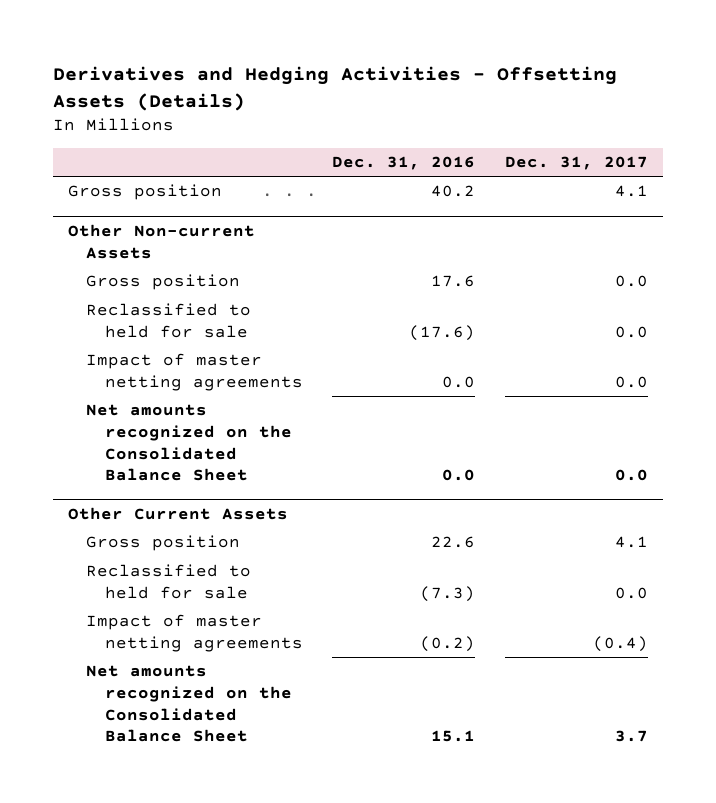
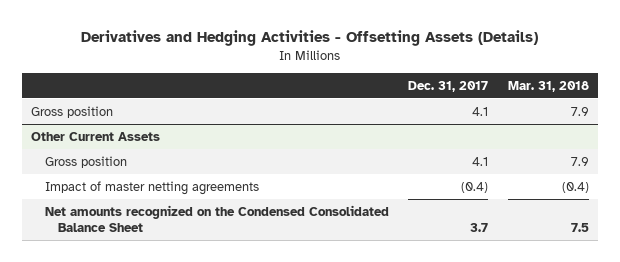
[332,156,476,171] Dec. 31, 2016 -> none
none -> [507,80,589,92] Mar. 31, 2018
[67,224,255,259] Other Non-current Assets -> none
[86,274,241,291] Gross position -> none
[86,303,252,338] Reclassified to held for sale -> none
[86,353,303,391] Impact of master netting agreements -> none
[86,404,292,482] Net amounts recognized on the Consolidated Balance Sheet -> none
[86,564,252,599] Reclassified to held for sale -> none
[86,665,292,743] Net amounts recognized on the Consolidated Balance Sheet -> [44,204,389,232] Net amounts recognized on the Condensed Consolidated Balance Sheet

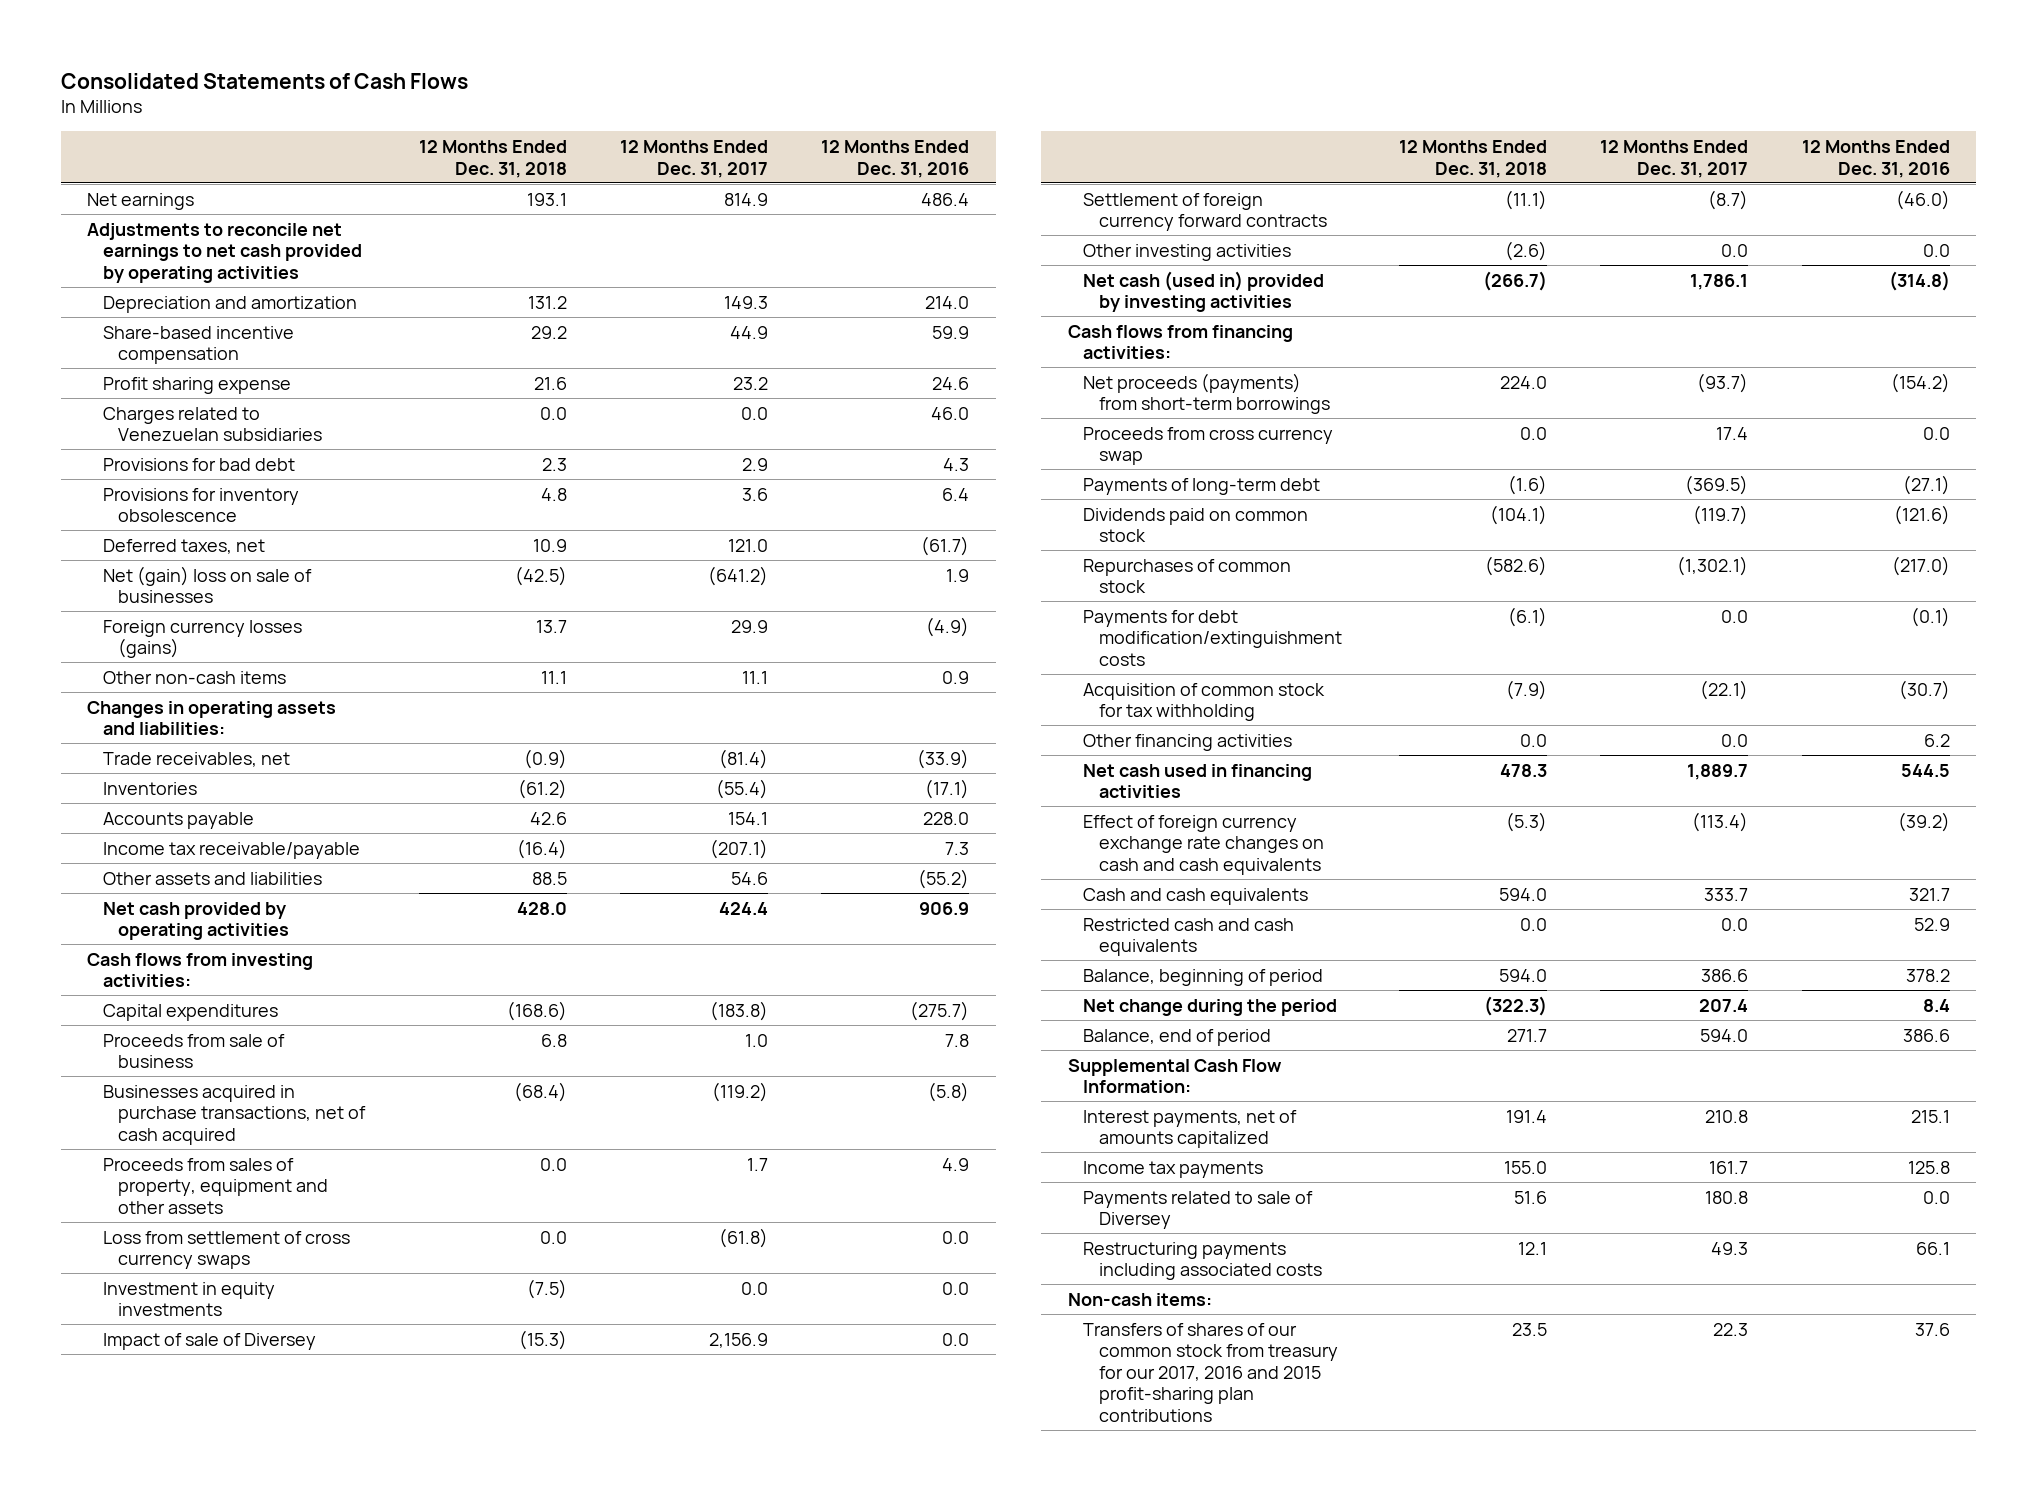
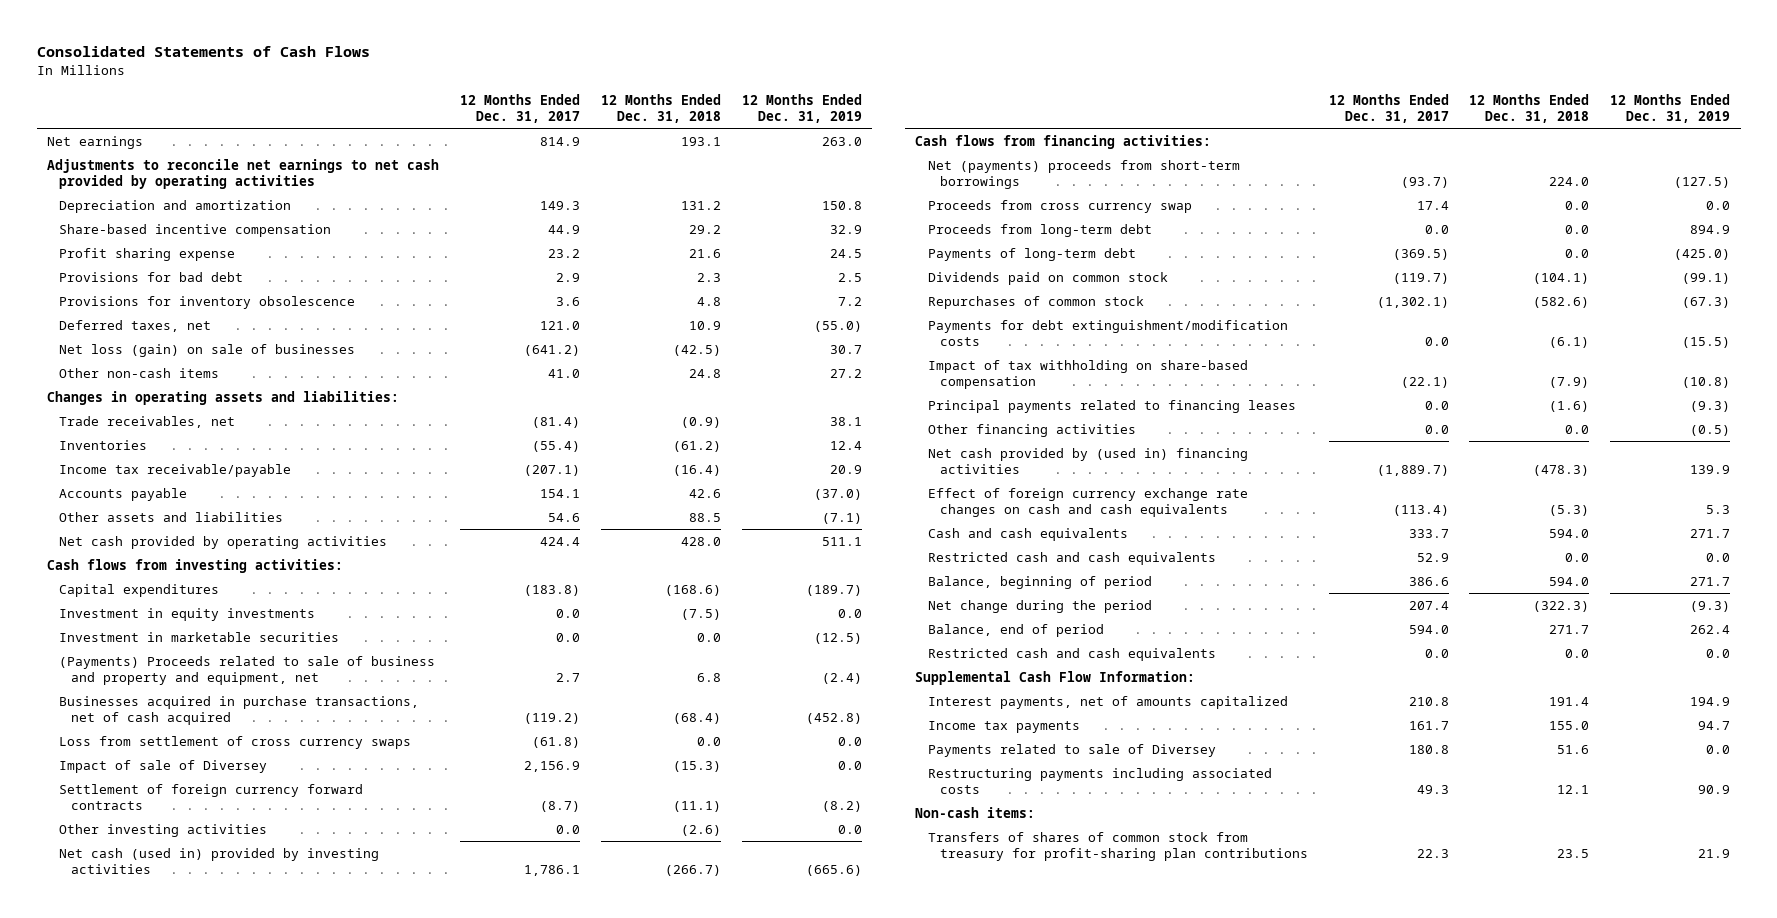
[821,140,970,178] 12 Months Ended Dec. 31, 2016 -> none
none -> [741,93,862,123] 12 Months Ended Dec. 31, 2019
[102,406,323,442] Charges related to Venezuelan subsidiaries -> none
[102,619,302,659] Foreign currency losses (gains) -> none
[102,565,312,604] Net (gain) loss on sale of businesses -> [59,343,356,357] Net loss (gain) on sale of businesses
[540,670,567,684] 11.1 -> [688,368,721,378] 24.8
[741,670,768,684] 11.1 -> [548,368,581,378] 41.0
[102,811,254,829] Accounts payable -> [59,487,188,501] Accounts payable
[102,1281,275,1317] Investment in equity investments -> [59,607,316,621] Investment in equity investments
none -> [59,631,340,642] Investment in marketable securities
[102,1033,285,1069] Proceeds from sale of business -> [59,655,436,685] (Payments) Proceeds related to sale of business and property and equipment, net
[744,1033,768,1047] 1.0 -> [556,672,581,682] 2.7
[102,1157,329,1214] Proceeds from sales of property, equipment and other assets -> none
[1083,372,1330,415] Net proceeds (payments) from short-term borrowings -> [927,159,1240,189] Net (payments) proceeds from short-term borrowings
none -> [927,223,1152,237] Proceeds from long-term debt
[1508,474,1548,495] (1.6) -> [1565,248,1590,258] 0.0
[1083,609,1342,666] Payments for debt modification/extinguishment costs -> [927,319,1288,346] Payments for debt extinguishment/modification costs
[1083,682,1326,722] Acquisition of common stock for tax withholding -> [927,359,1248,389] Impact of tax withholding on share-based compensation
none -> [927,399,1296,413] Principal payments related to financing leases
[1083,763,1313,799] Net cash used in financing activities -> [927,447,1248,474] Net cash provided by (used in) financing activities
[1500,763,1548,777] 478.3 -> [1533,464,1590,476] (478.3)
[1687,763,1749,780] 1,889.7 -> [1376,464,1449,476] (1,889.7)
none -> [927,551,1216,565] Restricted cash and cash equivalents
[1083,917,1295,957] Restricted cash and cash equivalents -> [927,647,1216,661] Restricted cash and cash equivalents
[1083,1322,1338,1422] Transfers of shares of our common stock from treasury for our 2017, 2016 and 2015 profit-sharing plan contributions -> [927,831,1308,861] Transfers of shares of common stock from treasury for profit-sharing plan contributions

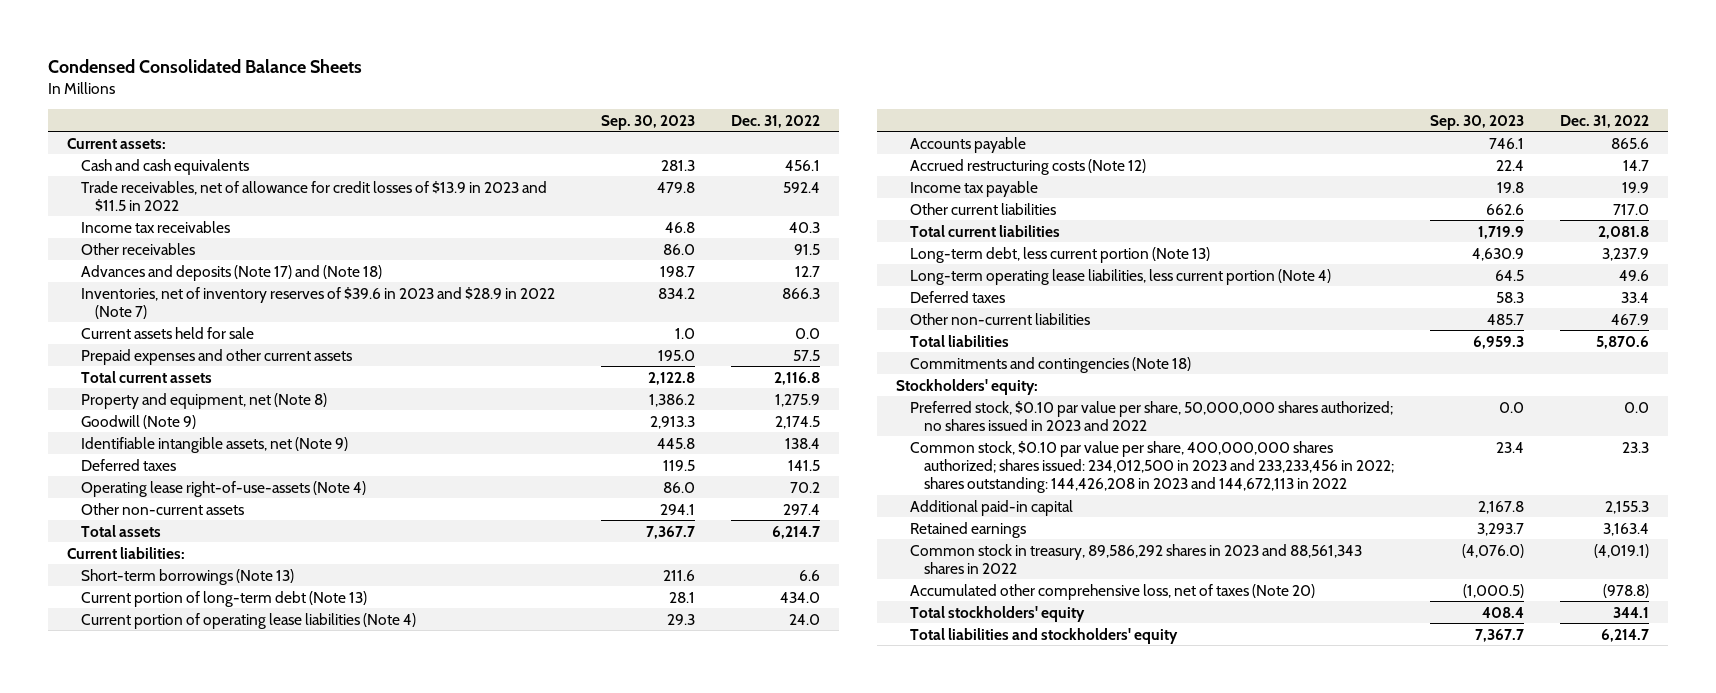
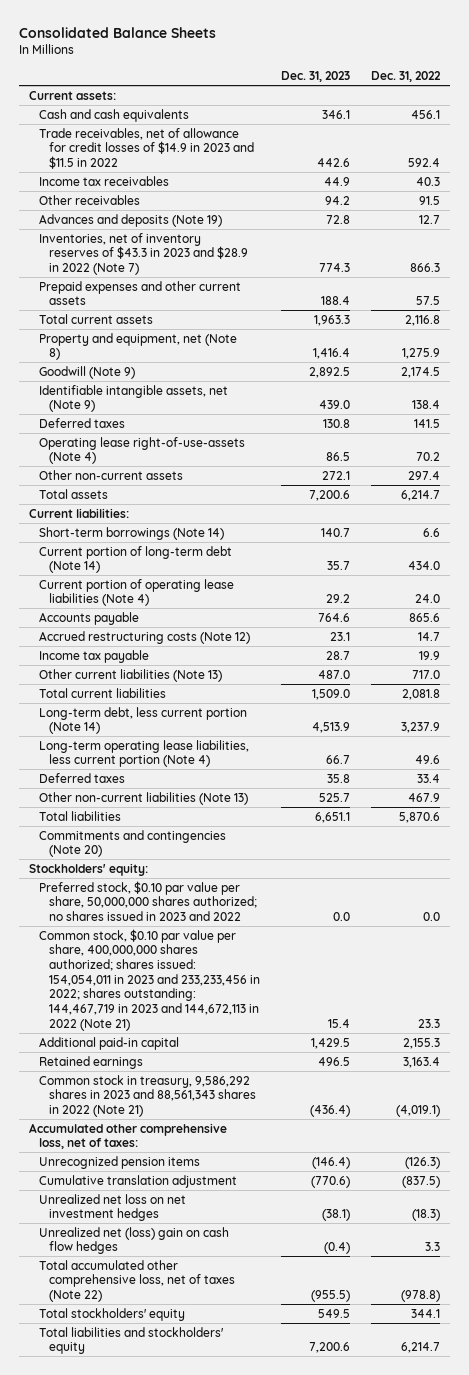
[48,58,363,73] Condensed Consolidated Balance Sheets -> [18,26,216,38] Consolidated Balance Sheets
[601,114,696,130] Sep. 30, 2023 -> none
none -> [280,71,350,83] Dec. 31, 2023
[80,180,547,212] Trade receivables, net of allowance for credit losses of $13.9 in 2023 and $11.5 in 2022 -> [38,127,254,170] Trade receivables, net of allowance for credit losses of $14.9 in 2023 and $11.5 in 2022
[80,326,254,339] Current assets held for sale -> none
[80,264,382,281] Advances and deposits (Note 17) and (Note 18) -> [38,213,222,227] Advances and deposits (Note 19)
[80,286,555,319] Inventories, net of inventory reserves of $39.6 in 2023 and $28.9 in 2022 (Note 7) -> [38,232,248,276] Inventories, net of inventory reserves of $43.3 in 2023 and $28.9 in 2022 (Note 7)
[80,568,294,585] Short-term borrowings (Note 13) -> [38,526,224,540] Short-term borrowings (Note 14)
[80,590,367,607] Current portion of long-term debt (Note 13) -> [38,545,232,574] Current portion of long-term debt (Note 14)
[909,202,1056,215] Other current liabilities -> [38,668,222,682] Other current liabilities (Note 13)
[909,246,1210,263] Long-term debt, less current portion (Note 13) -> [38,706,247,735] Long-term debt, less current portion (Note 14)
[909,312,1090,325] Other non-current liabilities -> [38,791,248,805] Other non-current liabilities (Note 13)
[909,356,1191,373] Commitments and contingencies (Note 18) -> [38,829,226,858] Commitments and contingencies (Note 20)
[909,440,1394,493] Common stock, $0.10 par value per share, 400,000,000 shares authorized; shares issued: 234,012,500 in 2023 and 233,233,456 in 2022; shares outstanding: 144,426,208 in 2023 and 144,672,113 in 2022 -> [38,928,260,1031] Common stock, $0.10 par value per share, 400,000,000 shares authorized; shares issued: 154,054,011 in 2023 and 233,233,456 in 2022; shares outstanding: 144,467,719 in 2023 and 144,672,113 in 2022 (Note 21)
[909,543,1362,574] Common stock in treasury, 89,586,292 shares in 2023 and 88,561,343 shares in 2022 -> [38,1074,256,1118] Common stock in treasury, 9,586,292 shares in 2023 and 88,561,343 shares in 2022 (Note 21)
none -> [29,1122,228,1150] Accumulated other comprehensive loss, net of taxes:
none -> [38,1155,200,1169] Unrecognized pension items
none -> [38,1174,237,1188] Cumulative translation adjustment
none -> [38,1193,186,1222] Unrealized net loss on net investment hedges
none -> [38,1226,229,1255] Unrealized net (loss) gain on cash flow hedges
[909,583,1315,600] Accumulated other comprehensive loss, net of taxes (Note 20) -> [38,1259,235,1303] Total accumulated other comprehensive loss, net of taxes (Note 22)

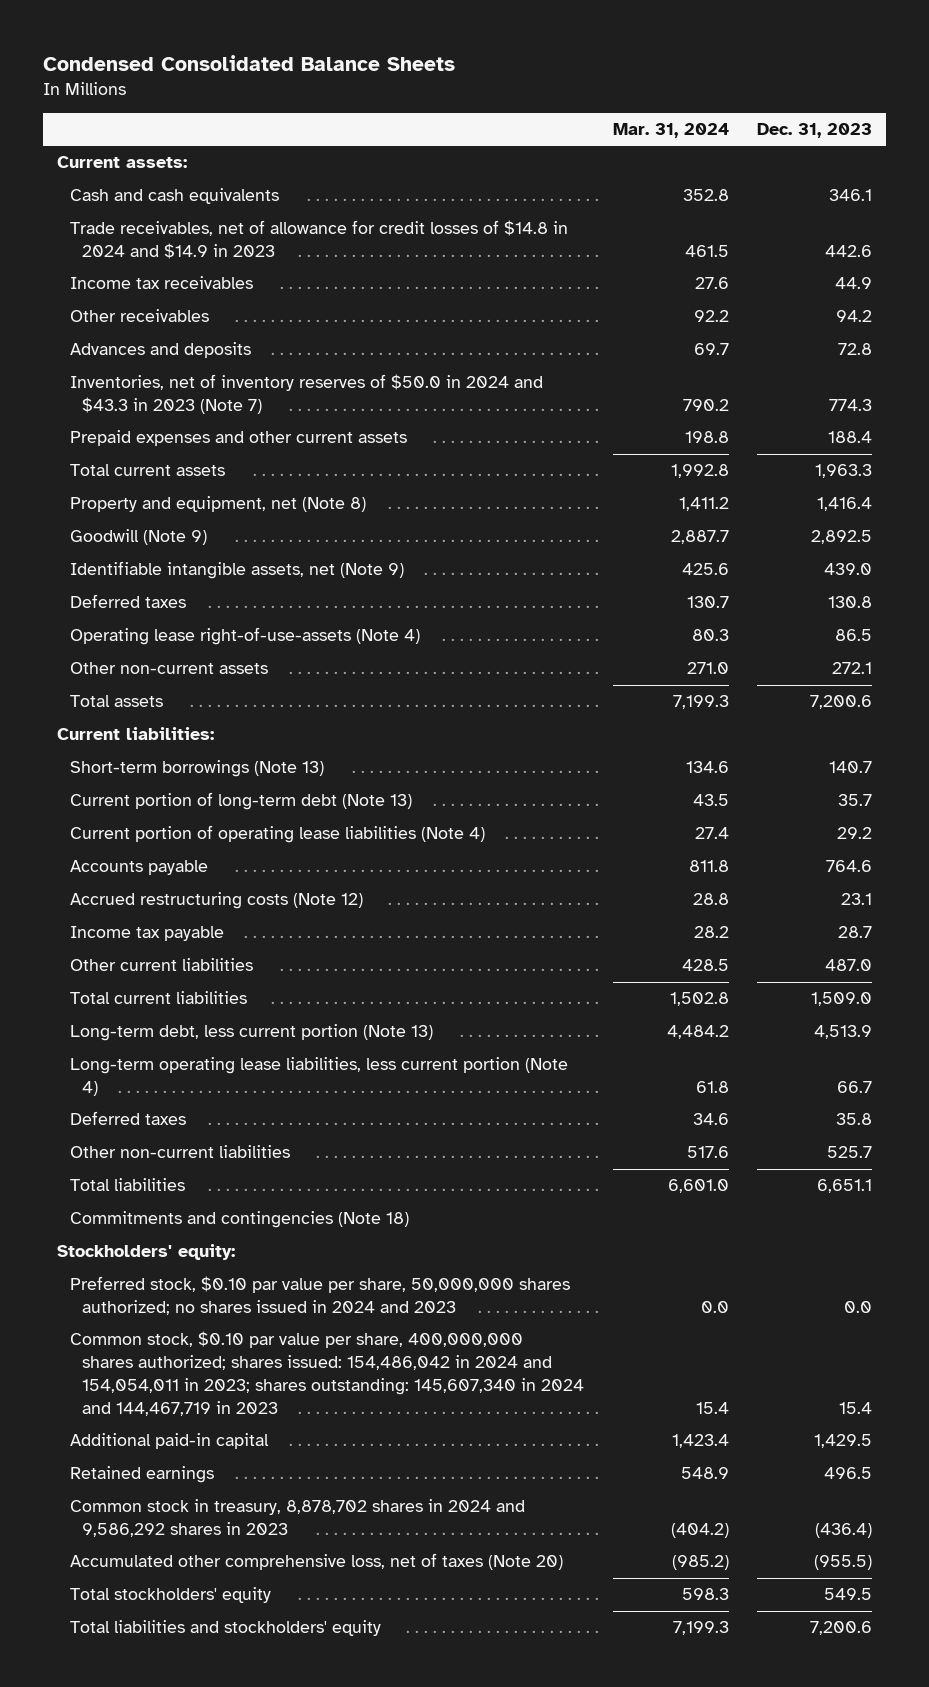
[18,26,216,38] Consolidated Balance Sheets -> [42,54,455,71] Condensed Consolidated Balance Sheets
[370,71,441,83] Dec. 31, 2022 -> none
none -> [612,122,729,138] Mar. 31, 2024
[38,127,254,170] Trade receivables, net of allowance for credit losses of $14.9 in 2023 and $11.5 in 2022 -> [69,220,568,260] Trade receivables, net of allowance for credit losses of $14.8 in 2024 and $14.9 in 2023
[38,213,222,227] Advances and deposits (Note 19) -> [69,342,251,359] Advances and deposits
[38,232,248,276] Inventories, net of inventory reserves of $43.3 in 2023 and $28.9 in 2022 (Note 7) -> [69,374,543,415] Inventories, net of inventory reserves of $50.0 in 2024 and $43.3 in 2023 (Note 7)
[38,526,224,540] Short-term borrowings (Note 14) -> [69,760,324,778] Short-term borrowings (Note 13)
[38,545,232,574] Current portion of long-term debt (Note 14) -> [69,792,412,811] Current portion of long-term debt (Note 13)
[38,668,222,682] Other current liabilities (Note 13) -> [69,958,253,972] Other current liabilities
[38,706,247,735] Long-term debt, less current portion (Note 14) -> [69,1024,433,1042] Long-term debt, less current portion (Note 13)
[38,791,248,805] Other non-current liabilities (Note 13) -> [69,1145,290,1159] Other non-current liabilities
[38,829,226,858] Commitments and contingencies (Note 20) -> [69,1211,409,1229] Commitments and contingencies (Note 18)
[38,880,257,922] Preferred stock, $0.10 par value per share, 50,000,000 shares authorized; no shares issued in 2023 and 2022 -> [69,1276,570,1316] Preferred stock, $0.10 par value per share, 50,000,000 shares authorized; no shares issued in 2024 and 2023
[38,928,260,1031] Common stock, $0.10 par value per share, 400,000,000 shares authorized; shares issued: 154,054,011 in 2023 and 233,233,456 in 2022; shares outstanding: 144,467,719 in 2023 and 144,672,113 in 2022 (Note 21) -> [69,1331,585,1417] Common stock, $0.10 par value per share, 400,000,000 shares authorized; shares issued: 154,486,042 in 2024 and 154,054,011 in 2023; shares outstanding: 145,607,340 in 2024 and 144,467,719 in 2023
[29,1122,228,1150] Accumulated other comprehensive loss, net of taxes: -> none
[38,1155,200,1169] Unrecognized pension items -> none
[38,1174,237,1188] Cumulative translation adjustment -> none
[38,1193,186,1222] Unrealized net loss on net investment hedges -> none
[38,1226,229,1255] Unrealized net (loss) gain on cash flow hedges -> none
[38,1074,256,1118] Common stock in treasury, 9,586,292 shares in 2023 and 88,561,343 shares in 2022 (Note 21) -> [69,1499,525,1538] Common stock in treasury, 8,878,702 shares in 2024 and 9,586,292 shares in 2023
[38,1259,235,1303] Total accumulated other comprehensive loss, net of taxes (Note 22) -> [69,1553,563,1571] Accumulated other comprehensive loss, net of taxes (Note 20)

